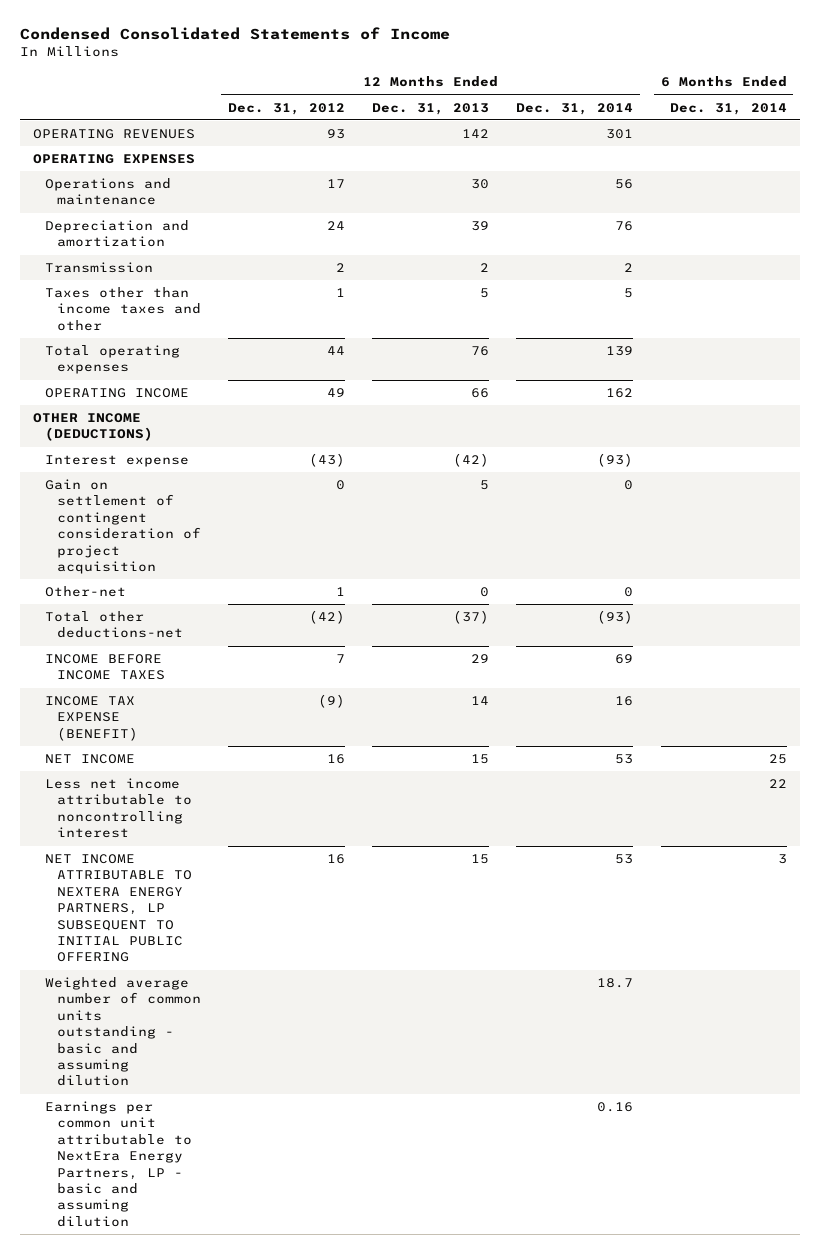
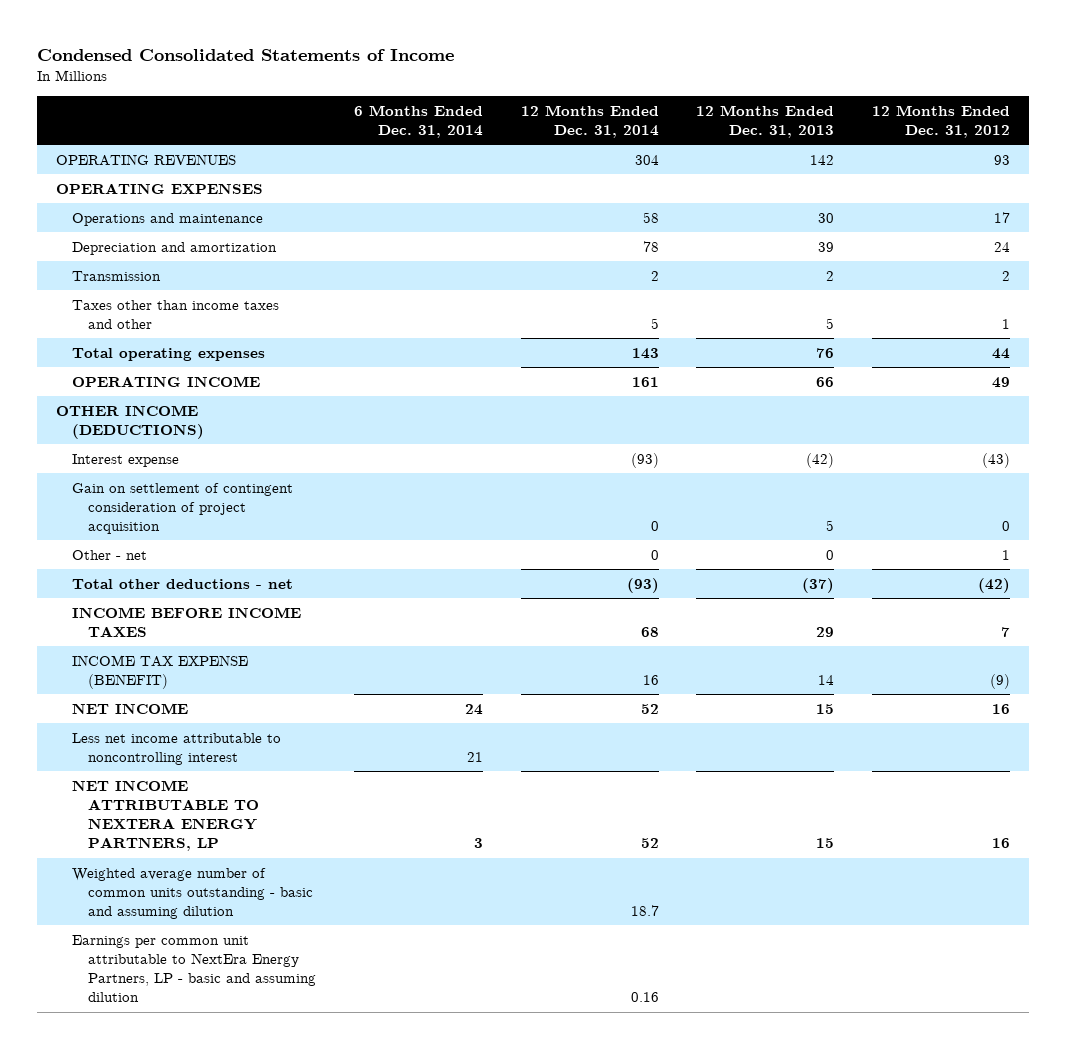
[606,129,634,140] 301 -> [634,154,659,165] 304
[615,179,634,190] 56 -> [642,211,659,223] 58
[615,221,634,232] 76 -> [642,240,659,252] 78
[606,346,634,357] 139 -> [631,347,659,359] 143
[606,388,634,399] 162 -> [631,376,659,387] 161
[45,586,127,598] Other-net -> [71,549,147,560] Other - net
[45,611,183,639] Total other deductions-net -> [71,578,293,589] Total other deductions - net
[615,654,634,665] 69 -> [640,626,659,637] 68
[615,754,634,765] 53 -> [640,703,659,714] 52
[768,754,787,765] 25 -> [464,703,483,715] 24
[768,779,787,789] 22 -> [466,751,483,762] 21
[45,854,192,963] NET INCOME ATTRIBUTABLE TO NEXTERA ENERGY PARTNERS, LP SUBSEQUENT TO INITIAL PUBLIC OFFERING -> [71,779,259,852] NET INCOME ATTRIBUTABLE TO NEXTERA ENERGY PARTNERS, LP
[615,854,634,865] 53 -> [640,838,659,849] 52

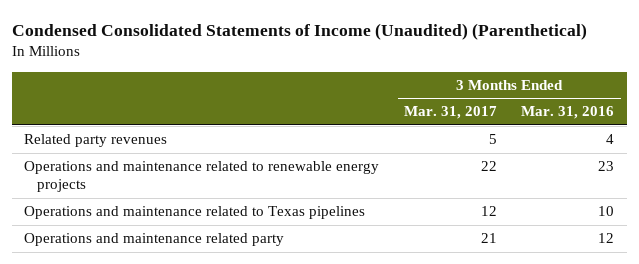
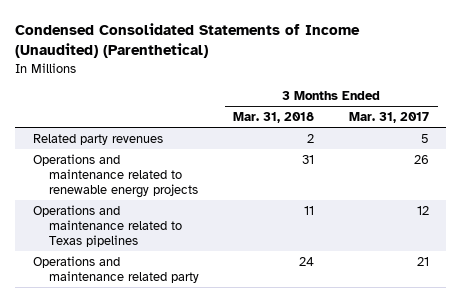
[521,106,615,120] Mar. 31, 2016 -> none
none -> [233,112,315,124] Mar. 31, 2018
[480,161,497,172] 22 -> [413,154,429,164] 26

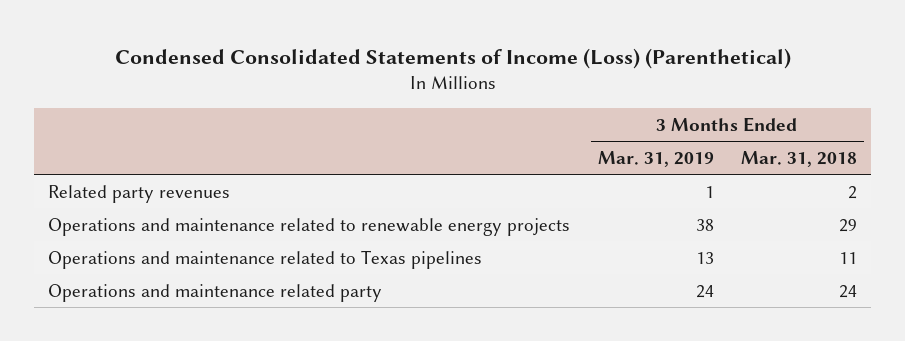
[15,23,361,59] Condensed Consolidated Statements of Income (Unaudited) (Parenthetical) -> [114,47,791,69] Condensed Consolidated Statements of Income (Loss) (Parenthetical)
[348,112,429,124] Mar. 31, 2017 -> none
none -> [597,150,714,167] Mar. 31, 2019
[302,154,315,164] 31 -> [839,218,858,232] 29

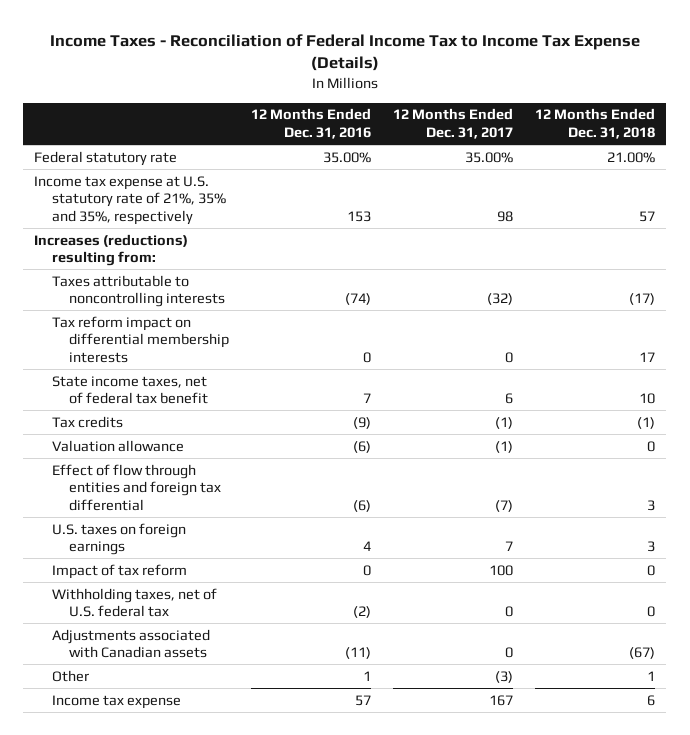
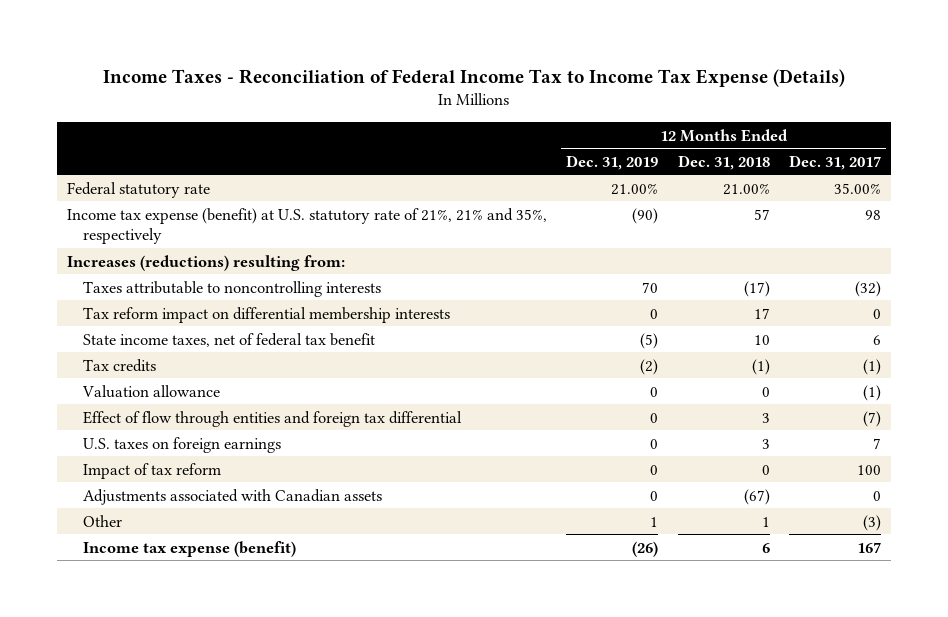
[251,108,372,139] 12 Months Ended Dec. 31, 2016 -> none
none -> [566,154,659,170] Dec. 31, 2019
[34,175,226,225] Income tax expense at U.S. statutory rate of 21%, 35% and 35%, respectively -> [66,207,547,245] Income tax expense (benefit) at U.S. statutory rate of 21%, 21% and 35%, respectively
[51,587,217,618] Withholding taxes, net of U.S. federal tax -> none
[51,694,181,709] Income tax expense -> [82,540,296,557] Income tax expense (benefit)

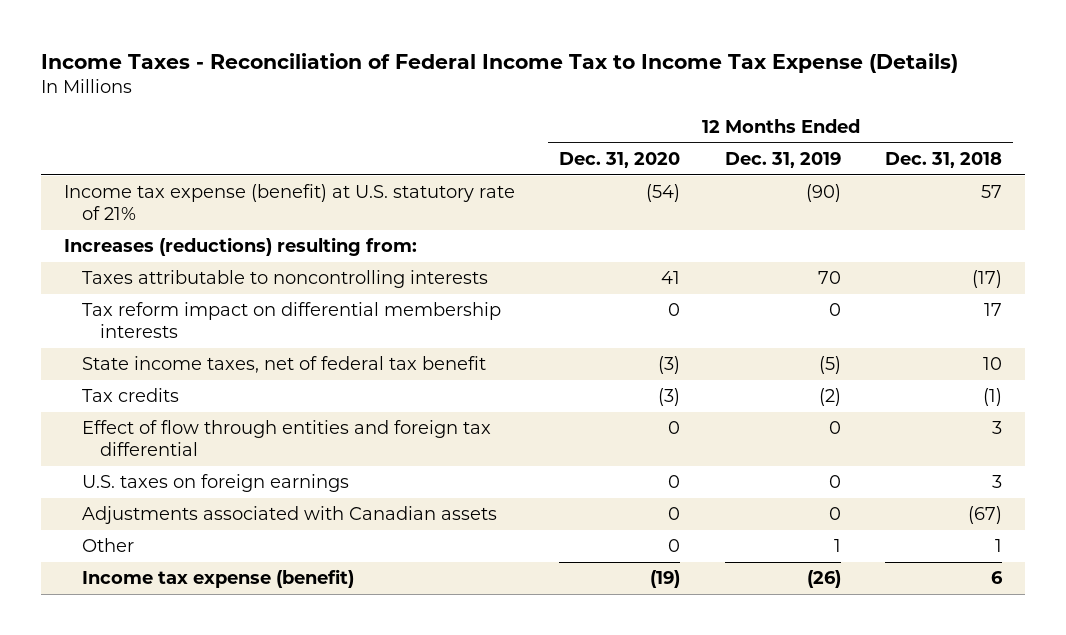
[789,154,882,170] Dec. 31, 2017 -> none
none -> [559,152,681,169] Dec. 31, 2020
[66,181,210,198] Federal statutory rate -> none
[66,207,547,245] Income tax expense (benefit) at U.S. statutory rate of 21%, 21% and 35%, respectively -> [63,184,515,221] Income tax expense (benefit) at U.S. statutory rate of 21%
[81,384,220,398] Valuation allowance -> none
[82,462,221,479] Impact of tax reform -> none

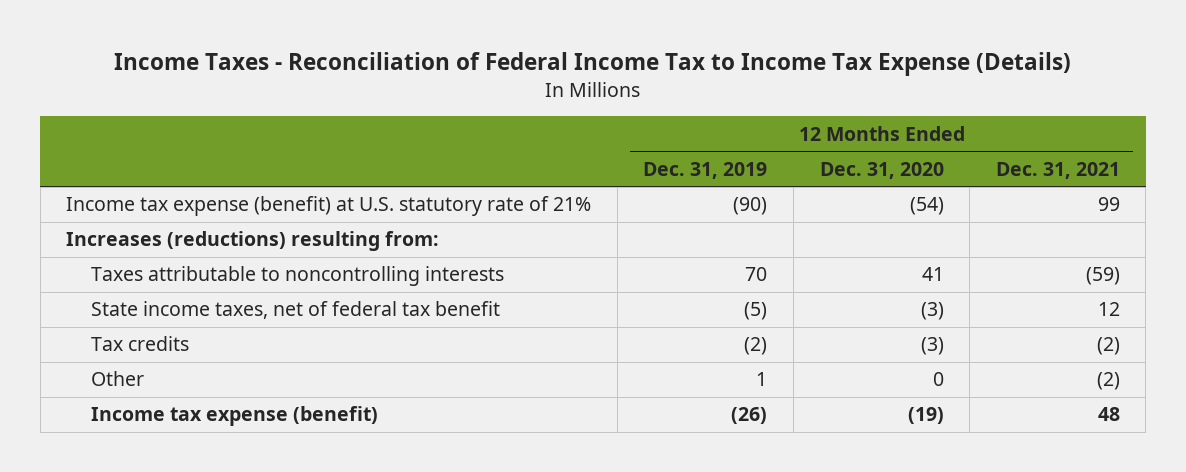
[885,152,1003,169] Dec. 31, 2018 -> none
none -> [995,161,1120,179] Dec. 31, 2021
[81,302,501,339] Tax reform impact on differential membership interests -> none
[81,420,491,457] Effect of flow through entities and foreign tax differential -> none
[81,474,349,493] U.S. taxes on foreign earnings -> none
[81,506,497,525] Adjustments associated with Canadian assets -> none

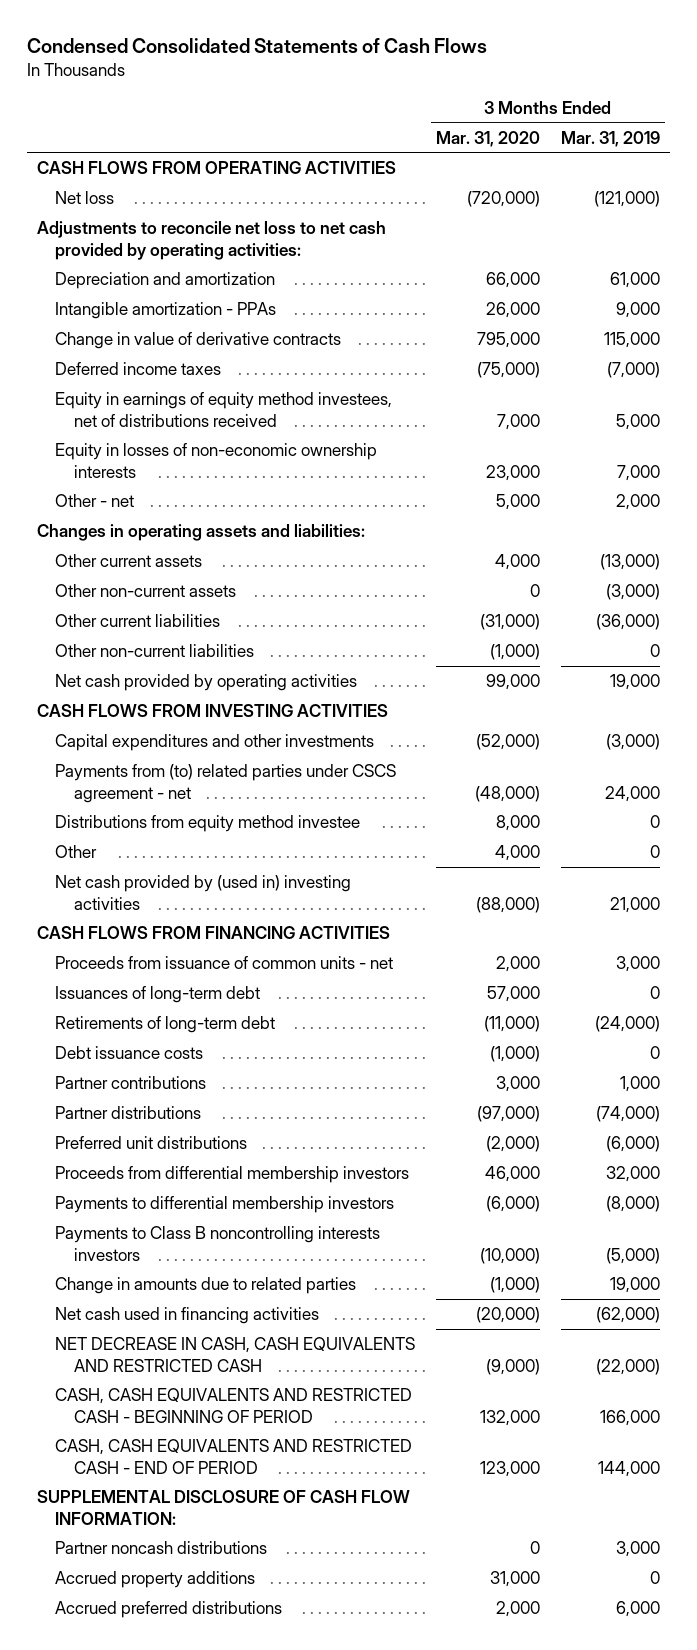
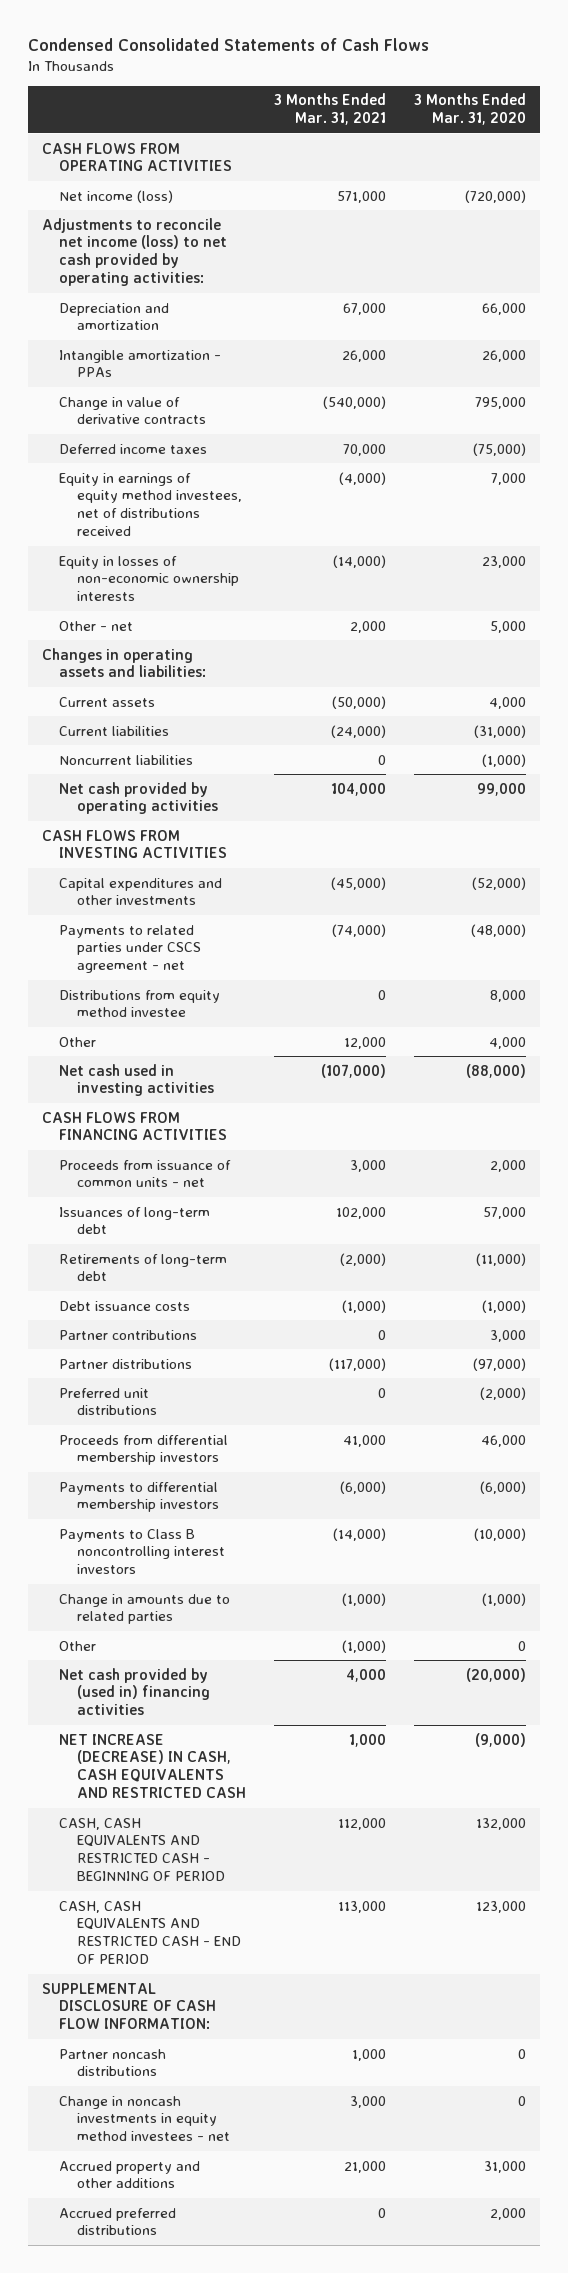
[560,130,660,147] Mar. 31, 2019 -> none
none -> [274,93,387,126] 3 Months Ended Mar. 31, 2021
[55,191,115,205] Net loss -> [59,189,174,203] Net income (loss)
[36,221,386,260] Adjustments to reconcile net loss to net cash provided by operating activities: -> [41,217,228,287] Adjustments to reconcile net income (loss) to net cash provided by operating activities:
[55,584,237,598] Other non-current assets -> none
[55,554,203,568] Other current assets -> [59,696,156,707] Current assets
[55,614,221,628] Other current liabilities -> [59,725,170,736] Current liabilities
[55,644,255,658] Other non-current liabilities -> [59,754,194,765] Noncurrent liabilities
[55,764,397,803] Payments from (to) related parties under CSCS agreement - net -> [59,924,202,974] Payments to related parties under CSCS agreement - net
[55,875,352,910] Net cash provided by (used in) investing activities -> [59,1063,215,1097] Net cash used in investing activities
[55,1226,381,1261] Payments to Class B noncontrolling interests investors -> [59,1528,226,1575] Payments to Class B noncontrolling interest investors
none -> [59,1640,97,1651] Other
[55,1307,320,1325] Net cash used in financing activities -> [59,1667,211,1716] Net cash provided by (used in) financing activities
[55,1337,416,1372] NET DECREASE IN CASH, CASH EQUIVALENTS AND RESTRICTED CASH -> [59,1733,247,1799] NET INCREASE (DECREASE) IN CASH, CASH EQUIVALENTS AND RESTRICTED CASH
none -> [59,2095,231,2142] Change in noncash investments in equity method investees - net
[55,1571,256,1589] Accrued property additions -> [59,2160,201,2189] Accrued property and other additions

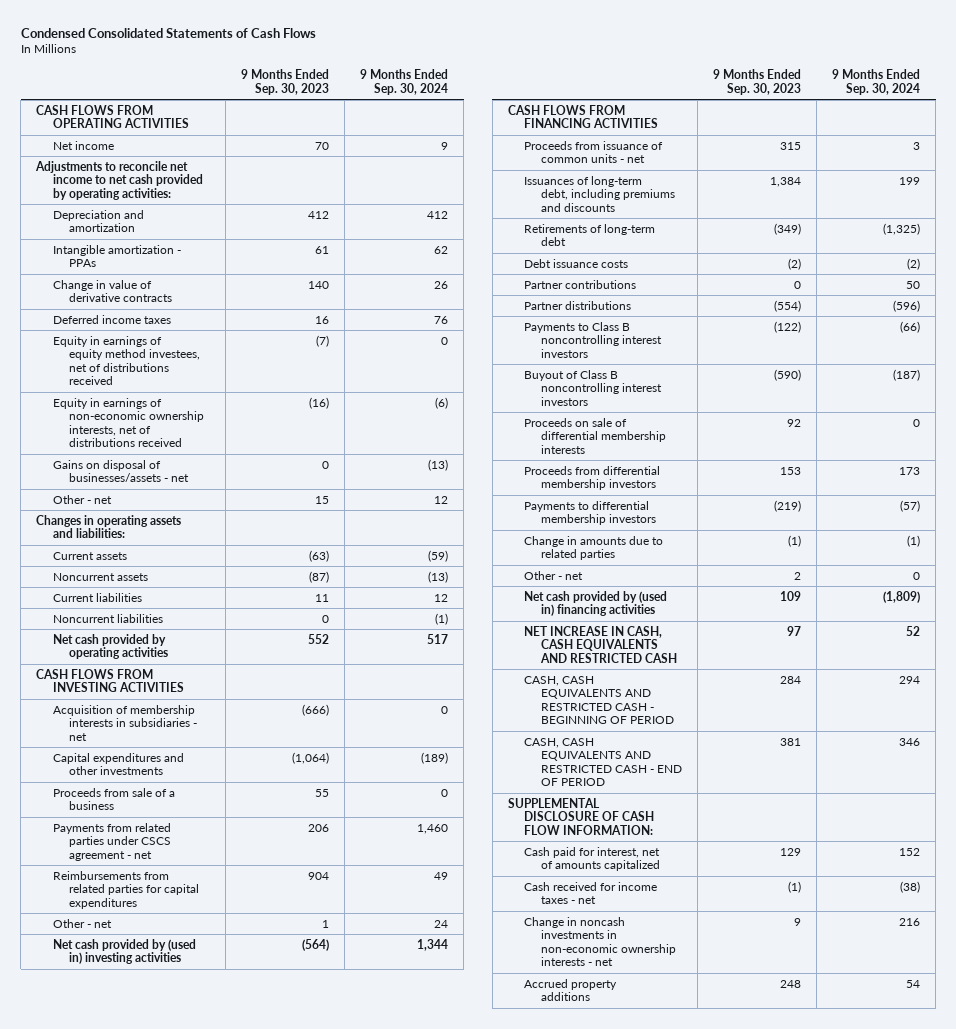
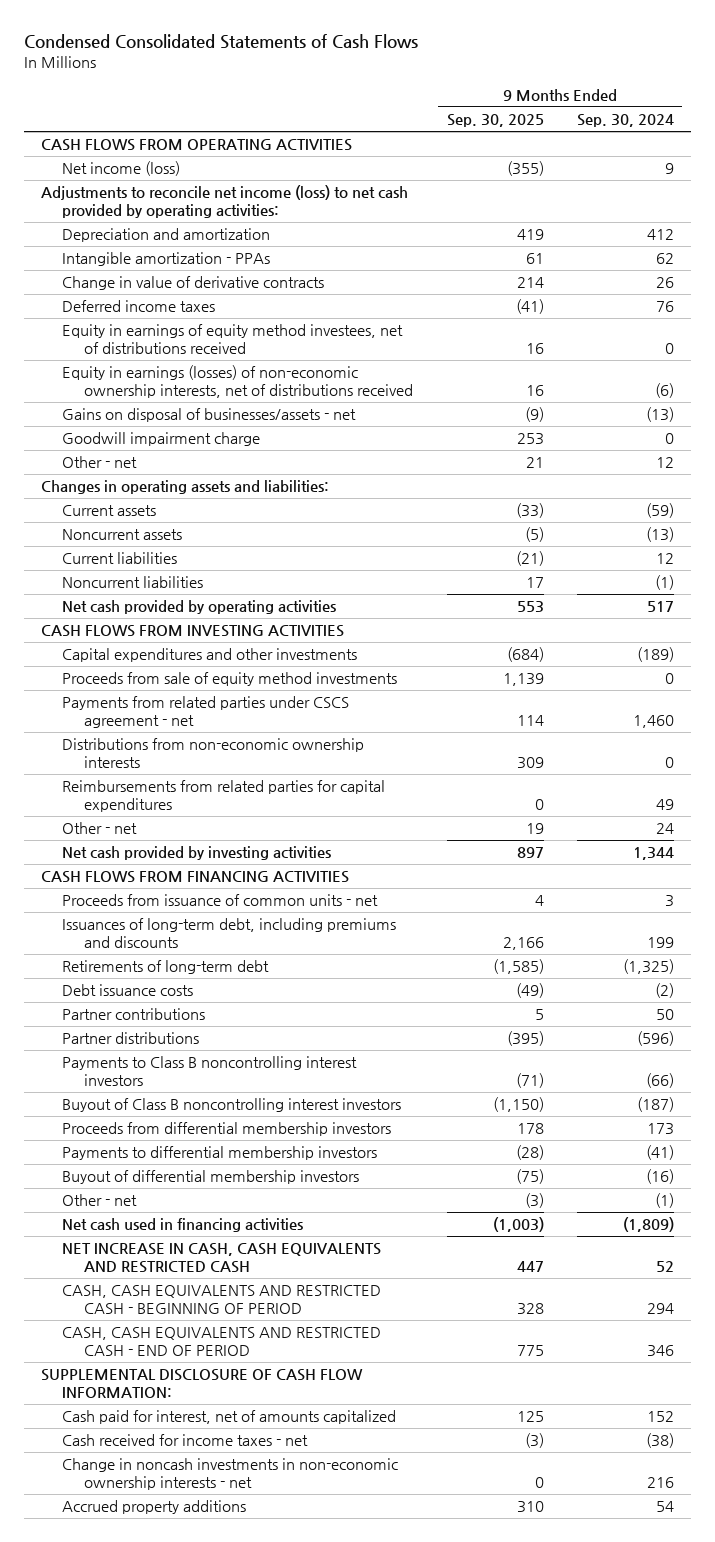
[241,69,330,95] 9 Months Ended Sep. 30, 2023 -> none
none -> [446,114,544,128] Sep. 30, 2025
[52,140,114,150] Net income -> [62,161,181,177] Net income (loss)
[35,160,203,200] Adjustments to reconcile net income to net cash provided by operating activities: -> [40,185,408,219] Adjustments to reconcile net income (loss) to net cash provided by operating activities:
[52,397,205,448] Equity in earnings of non-economic ownership interests, net of distributions received -> [62,365,414,399] Equity in earnings (losses) of non-economic ownership interests, net of distributions received
none -> [62,432,261,447] Goodwill impairment charge
[52,704,198,741] Acquisition of membership interests in subsidiaries - net -> none
[52,787,175,811] Proceeds from sale of a business -> [62,672,398,687] Proceeds from sale of equity method investments
none -> [62,738,365,769] Distributions from non-economic ownership interests
[52,938,196,965] Net cash provided by (used in) investing activities -> [62,846,332,861] Net cash provided by investing activities
[524,417,666,454] Proceeds on sale of differential membership interests -> none
[524,535,664,561] Change in amounts due to related parties -> none
[899,499,920,512] (57) -> [646,1145,675,1161] (41)
none -> [62,1170,360,1185] Buyout of differential membership investors
[912,571,920,580] 0 -> [655,1193,675,1209] (1)
[524,590,668,617] Net cash provided by (used in) financing activities -> [62,1218,304,1233] Net cash used in financing activities

